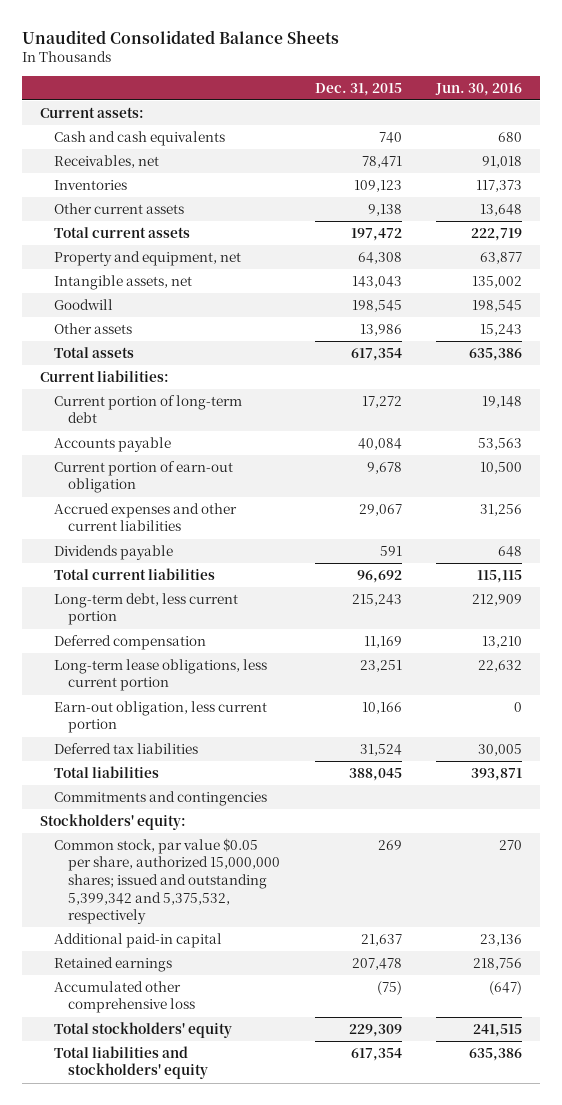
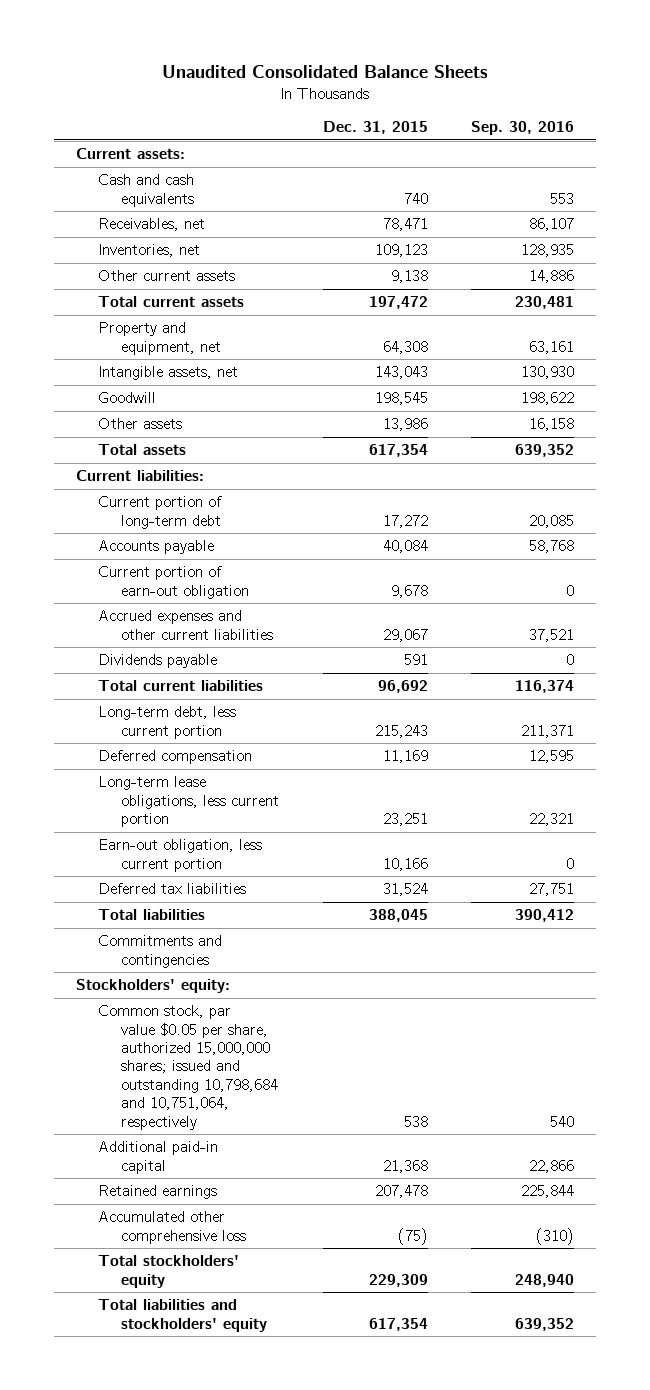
[435,82,523,96] Jun. 30, 2016 -> none
none -> [471,121,575,136] Sep. 30, 2016
[53,179,127,190] Inventories -> [98,244,201,258] Inventories, net
[53,837,281,925] Common stock, par value $0.05 per share, authorized 15,000,000 shares; issued and outstanding 5,399,342 and 5,375,532, respectively -> [98,1005,279,1130] Common stock, par value $0.05 per share, authorized 15,000,000 shares; issued and outstanding 10,798,684 and 10,751,064, respectively
[377,839,402,850] 269 -> [403,1115,428,1127] 538
[360,933,402,946] 21,637 -> [382,1159,428,1173] 21,368

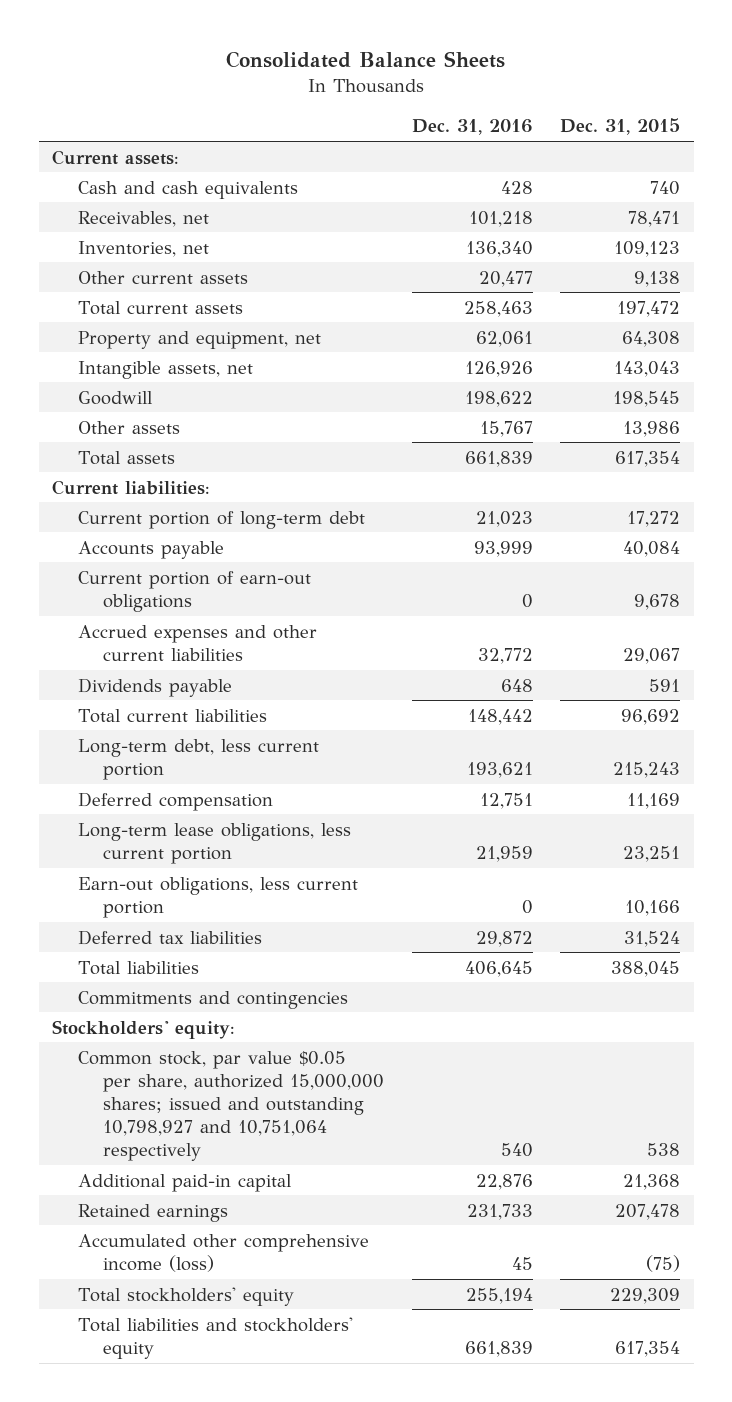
[161,64,488,78] Unaudited Consolidated Balance Sheets -> [226,51,506,69] Consolidated Balance Sheets
[471,121,575,136] Sep. 30, 2016 -> none
none -> [411,119,533,136] Dec. 31, 2016
[98,566,250,599] Current portion of earn-out obligation -> [77,570,311,612] Current portion of earn-out obligations
[98,839,263,872] Earn-out obligation, less current portion -> [77,876,358,918] Earn-out obligations, less current portion
[98,1005,279,1130] Common stock, par value $0.05 per share, authorized 15,000,000 shares; issued and outstanding 10,798,684 and 10,751,064, respectively -> [77,1050,385,1162] Common stock, par value $0.05 per share, authorized 15,000,000 shares; issued and outstanding 10,798,927 and 10,751,064 respectively
[98,1211,247,1244] Accumulated other comprehensive loss -> [77,1233,369,1272] Accumulated other comprehensive income (loss)

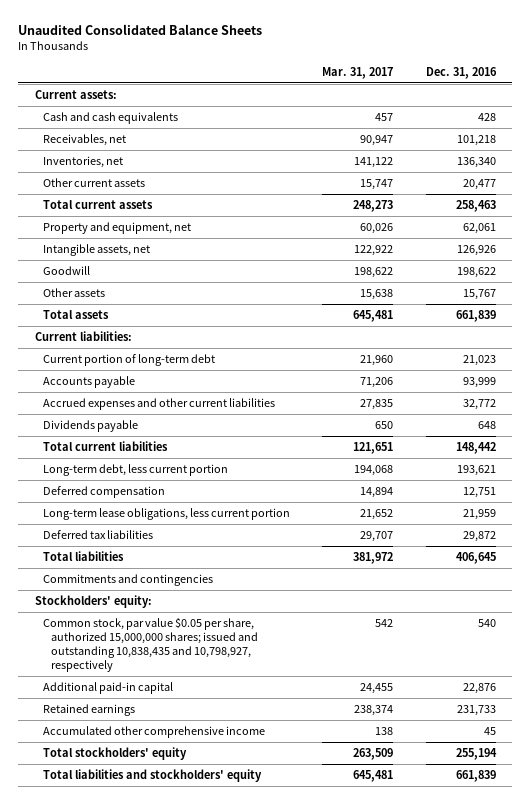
[226,51,506,69] Consolidated Balance Sheets -> [18,24,263,36] Unaudited Consolidated Balance Sheets
[559,118,680,136] Dec. 31, 2015 -> none
none -> [322,66,394,79] Mar. 31, 2017
[77,570,311,612] Current portion of earn-out obligations -> none
[77,876,358,918] Earn-out obligations, less current portion -> none
[77,1050,385,1162] Common stock, par value $0.05 per share, authorized 15,000,000 shares; issued and outstanding 10,798,927 and 10,751,064 respectively -> [42,616,258,673] Common stock, par value $0.05 per share, authorized 15,000,000 shares; issued and outstanding 10,838,435 and 10,798,927, respectively
[77,1233,369,1272] Accumulated other comprehensive income (loss) -> [42,725,265,738] Accumulated other comprehensive income

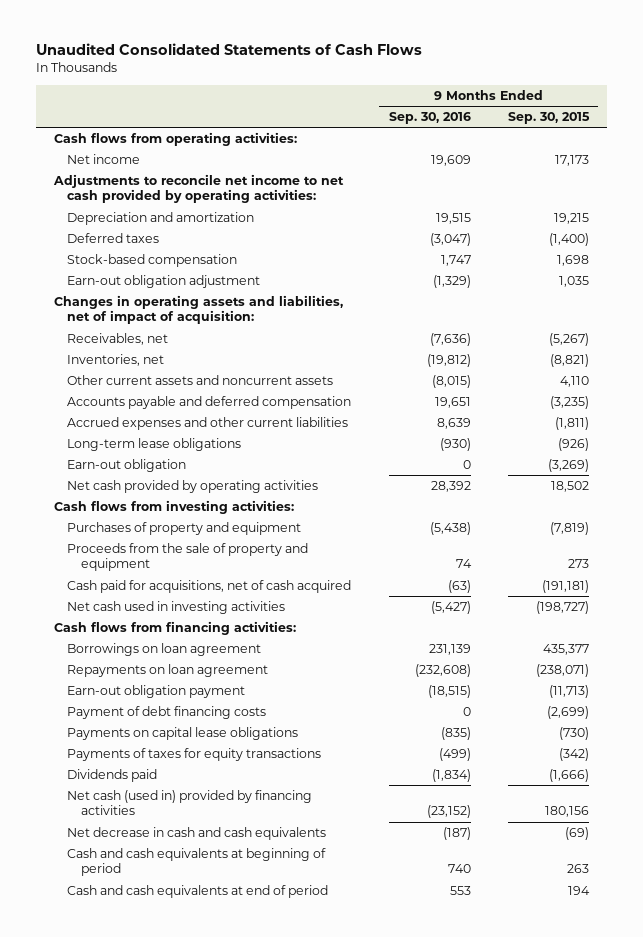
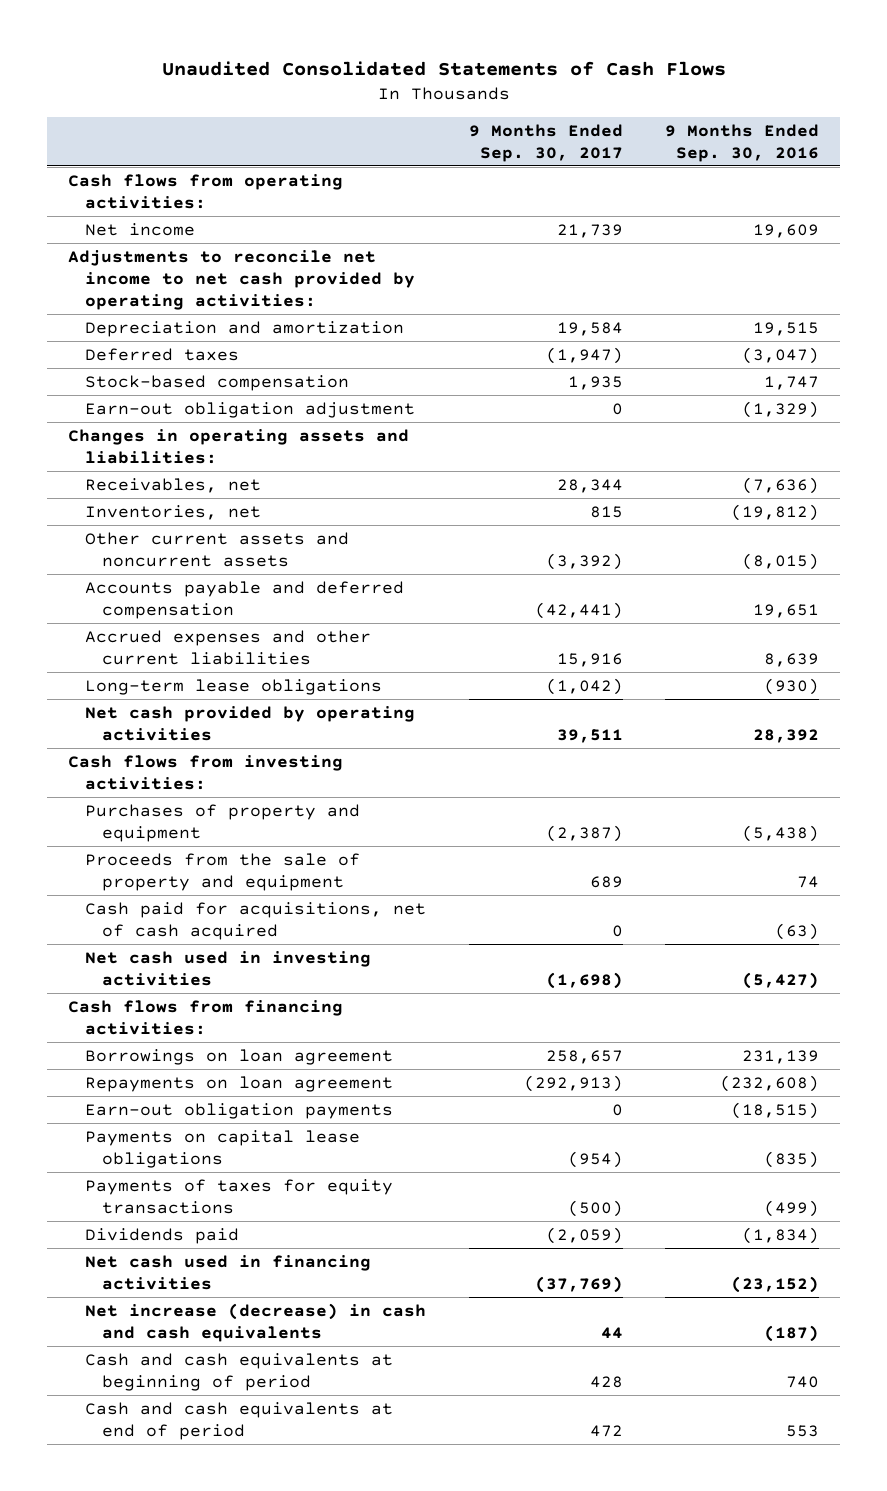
[507,112,590,125] Sep. 30, 2015 -> none
none -> [468,123,623,162] 9 Months Ended Sep. 30, 2017
[54,295,344,325] Changes in operating assets and liabilities, net of impact of acquisition: -> [68,428,410,464] Changes in operating assets and liabilities:
[67,459,187,473] Earn-out obligation -> none
[67,706,267,720] Payment of debt financing costs -> none
[67,685,246,699] Earn-out obligation payment -> [85,1102,394,1119] Earn-out obligation payments
[67,790,313,816] Net cash (used in) provided by financing activities -> [85,1254,372,1290] Net cash used in financing activities
[67,827,327,841] Net decrease in cash and cash equivalents -> [85,1302,427,1342] Net increase (decrease) in cash and cash equivalents

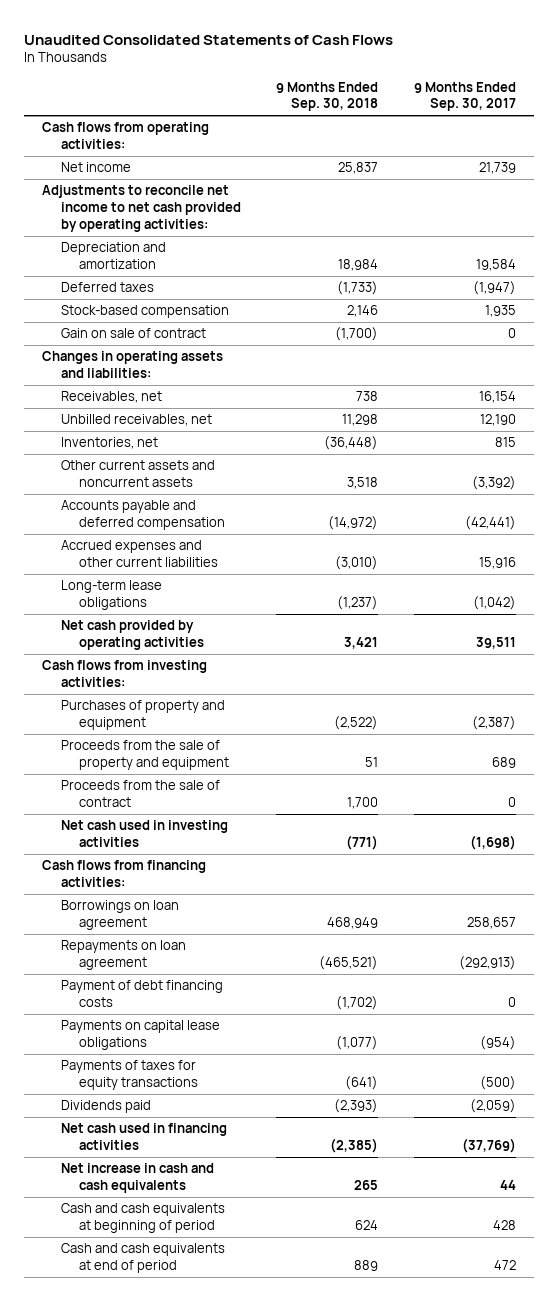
[664,123,819,162] 9 Months Ended Sep. 30, 2016 -> none
none -> [276,81,379,112] 9 Months Ended Sep. 30, 2018
[85,401,416,418] Earn-out obligation adjustment -> none
none -> [60,328,206,339] Gain on sale of contract
[556,478,623,493] 28,344 -> [478,391,516,404] 16,154
none -> [60,414,212,427] Unbilled receivables, net
[85,901,427,940] Cash paid for acquisitions, net of cash acquired -> none
none -> [60,780,220,808] Proceeds from the sale of contract
[85,1102,394,1119] Earn-out obligation payments -> none
none -> [60,980,223,1008] Payment of debt financing costs
[85,1302,427,1342] Net increase (decrease) in cash and cash equivalents -> [60,1163,214,1194] Net increase in cash and cash equivalents

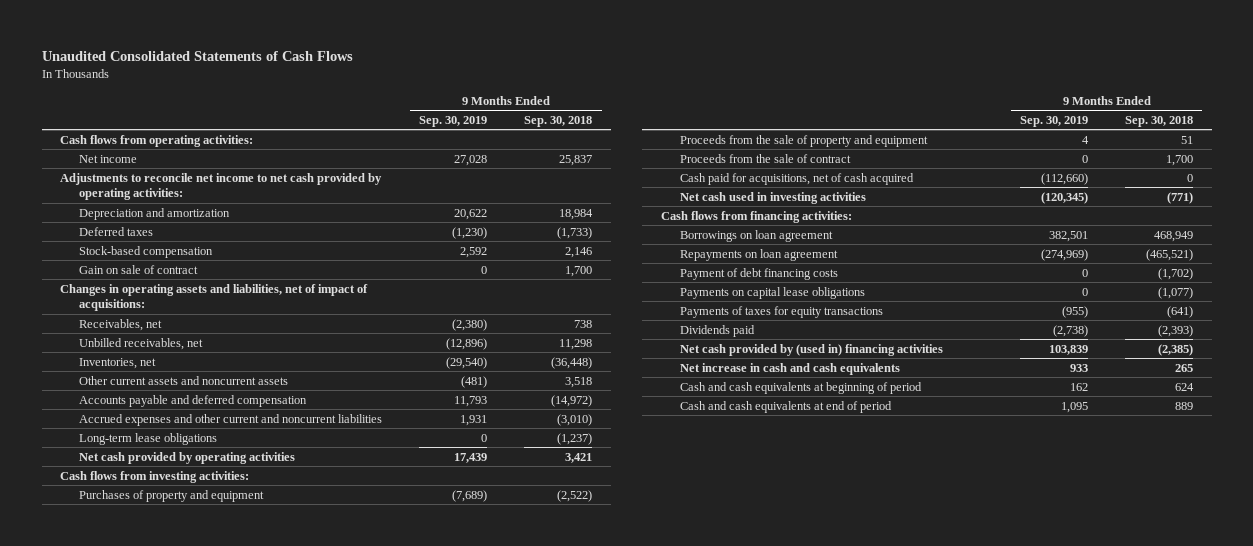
[413,81,516,112] 9 Months Ended Sep. 30, 2017 -> none
none -> [419,115,488,127] Sep. 30, 2019
[335,327,379,342] (1,700) -> [565,265,593,277] 1,700
[42,351,224,379] Changes in operating assets and liabilities: -> [60,283,369,312] Changes in operating assets and liabilities, net of impact of acquisitions:
[60,540,218,568] Accrued expenses and other current liabilities -> [79,413,383,426] Accrued expenses and other current and noncurrent liabilities
none -> [679,172,914,185] Cash paid for acquisitions, net of cash acquired
[60,1123,227,1151] Net cash used in financing activities -> [679,343,943,356] Net cash provided by (used in) financing activities

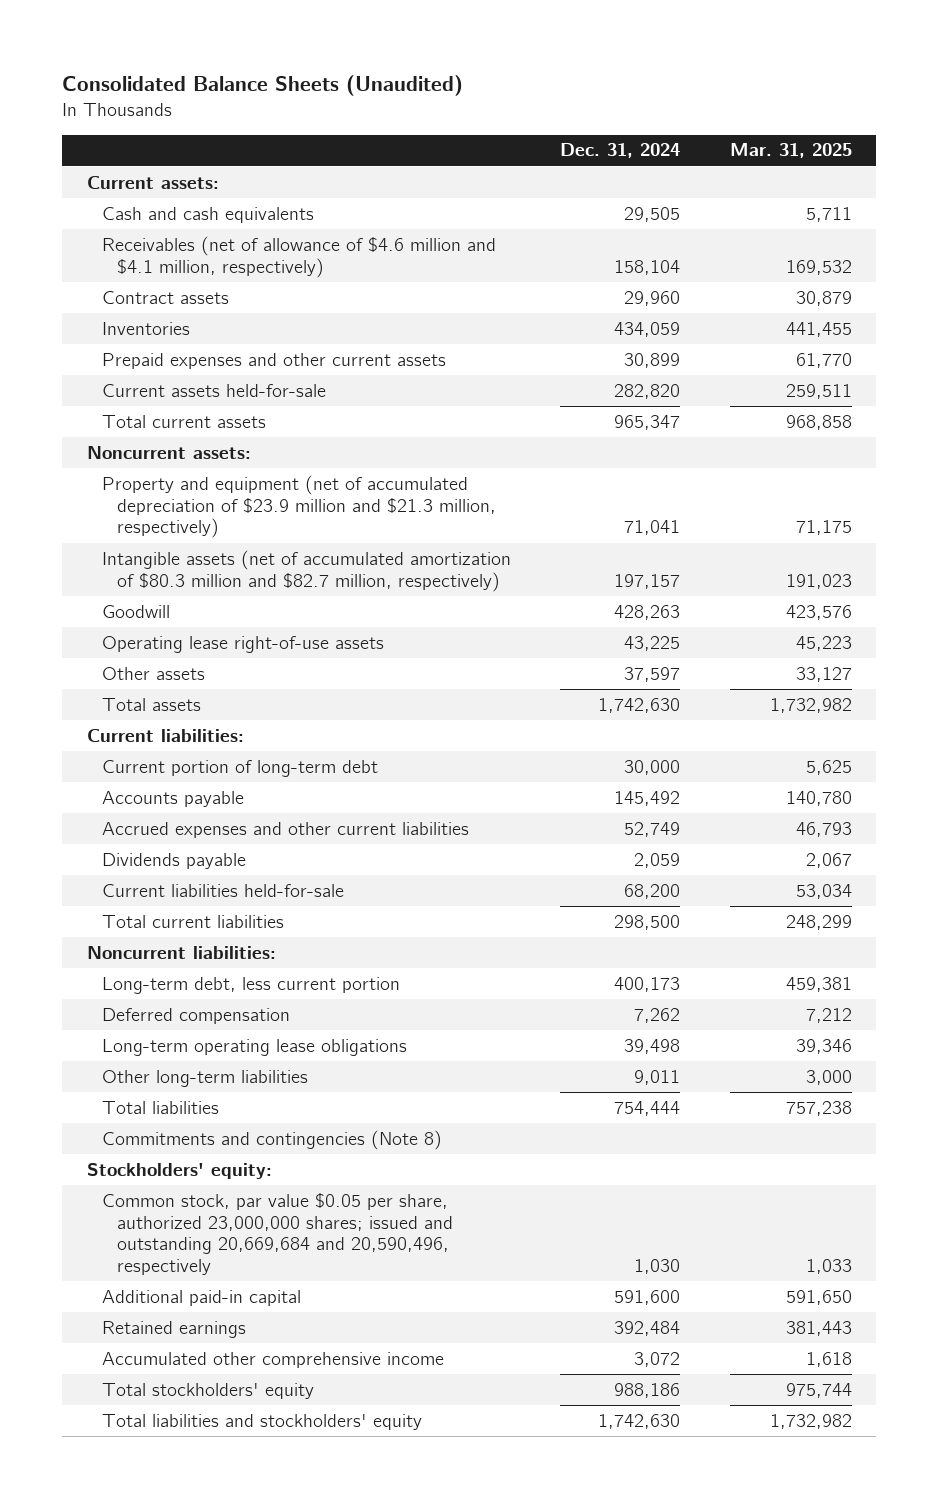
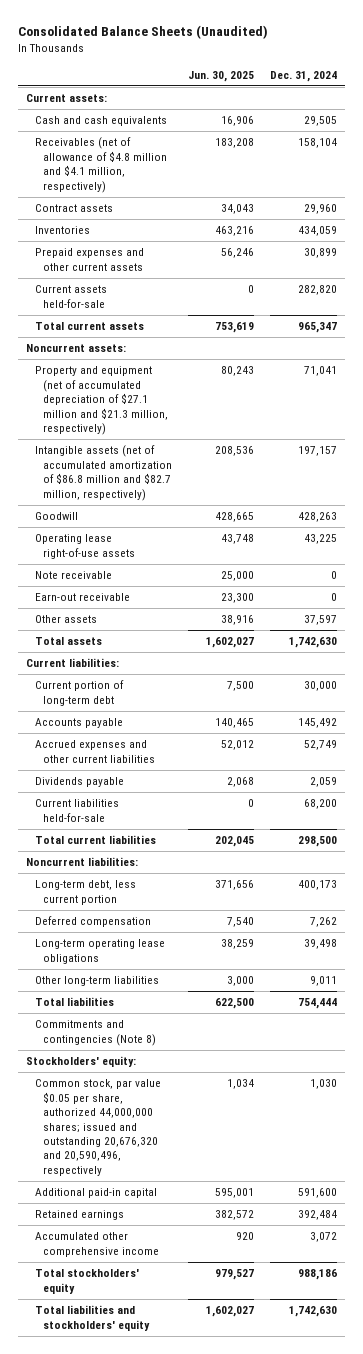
[729,143,852,159] Mar. 31, 2025 -> none
none -> [188,70,255,82] Jun. 30, 2025
[102,235,497,278] Receivables (net of allowance of $4.6 million and $4.1 million, respectively) -> [34,137,168,193] Receivables (net of allowance of $4.8 million and $4.1 million, respectively)
[102,474,497,539] Property and equipment (net of accumulated depreciation of $23.9 million and $21.3 million, respectively) -> [34,366,169,435] Property and equipment (net of accumulated depreciation of $27.1 million and $21.3 million, respectively)
[102,549,512,592] Intangible assets (net of accumulated amortization of $80.3 million and $82.7 million, respectively) -> [34,445,173,501] Intangible assets (net of accumulated amortization of $86.8 million and $82.7 million, respectively)
none -> [34,571,112,580] Note receivable
none -> [34,593,130,602] Earn-out receivable
[102,1192,454,1276] Common stock, par value $0.05 per share, authorized 23,000,000 shares; issued and outstanding 20,669,684 and 20,590,496, respectively -> [34,1079,161,1176] Common stock, par value $0.05 per share, authorized 44,000,000 shares; issued and outstanding 20,676,320 and 20,590,496, respectively

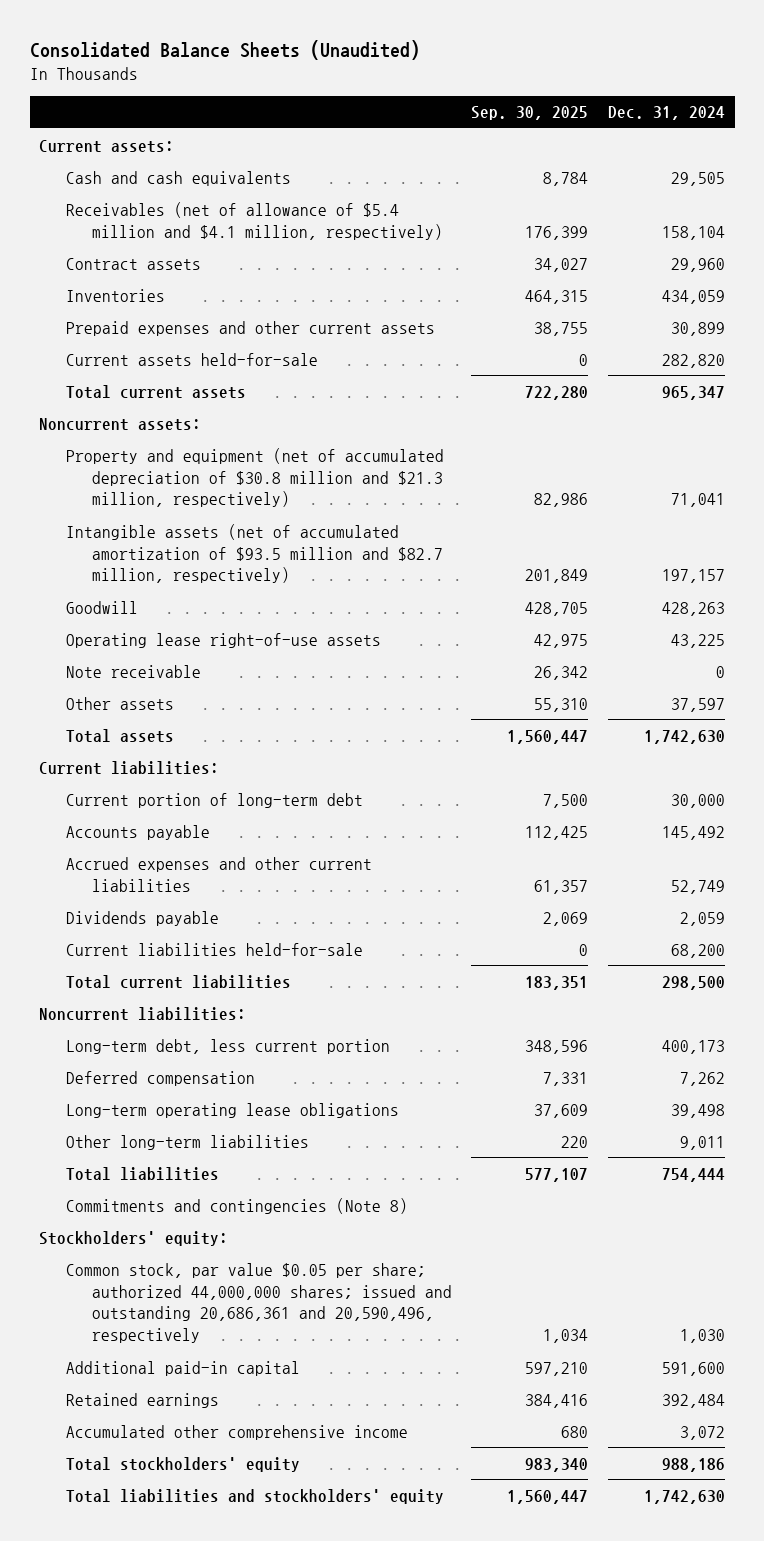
[188,70,255,82] Jun. 30, 2025 -> none
none -> [471,106,589,121] Sep. 30, 2025
[34,137,168,193] Receivables (net of allowance of $4.8 million and $4.1 million, respectively) -> [65,201,443,240] Receivables (net of allowance of $5.4 million and $4.1 million, respectively)
[34,366,169,435] Property and equipment (net of accumulated depreciation of $27.1 million and $21.3 million, respectively) -> [65,447,444,508] Property and equipment (net of accumulated depreciation of $30.8 million and $21.3 million, respectively)
[34,445,173,501] Intangible assets (net of accumulated amortization of $86.8 million and $82.7 million, respectively) -> [65,523,443,584] Intangible assets (net of accumulated amortization of $93.5 million and $82.7 million, respectively)
[34,593,130,602] Earn-out receivable -> none
[34,1079,161,1176] Common stock, par value $0.05 per share, authorized 44,000,000 shares; issued and outstanding 20,676,320 and 20,590,496, respectively -> [65,1262,452,1344] Common stock, par value $0.05 per share; authorized 44,000,000 shares; issued and outstanding 20,686,361 and 20,590,496, respectively

